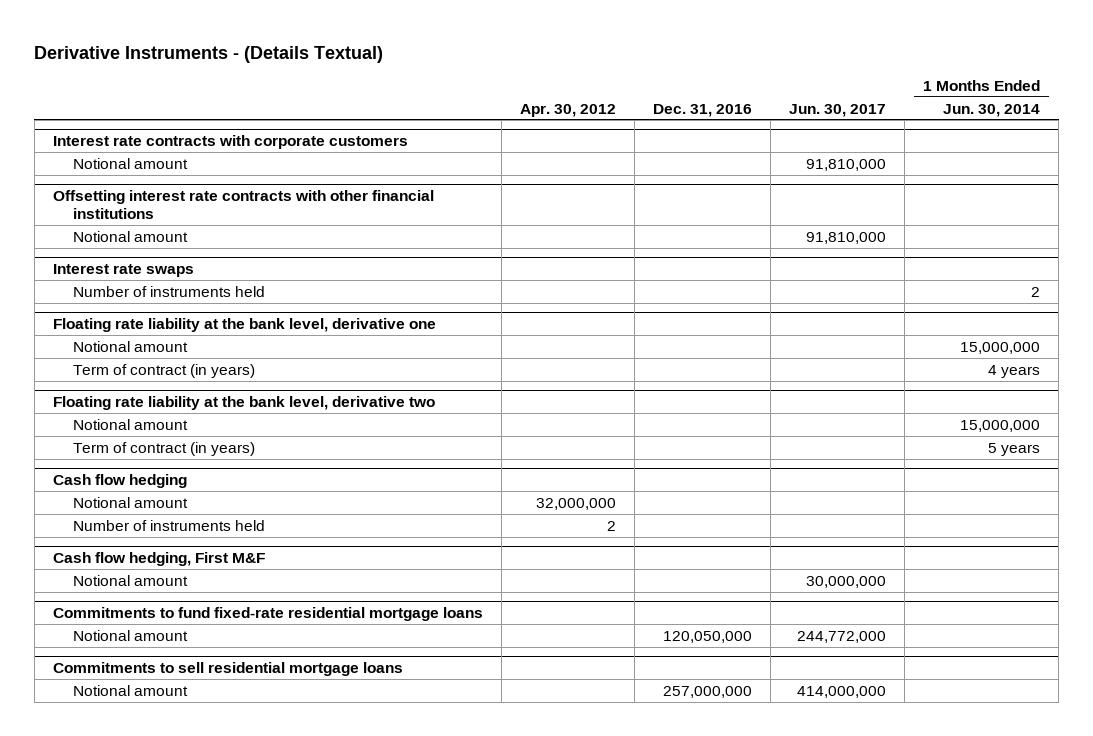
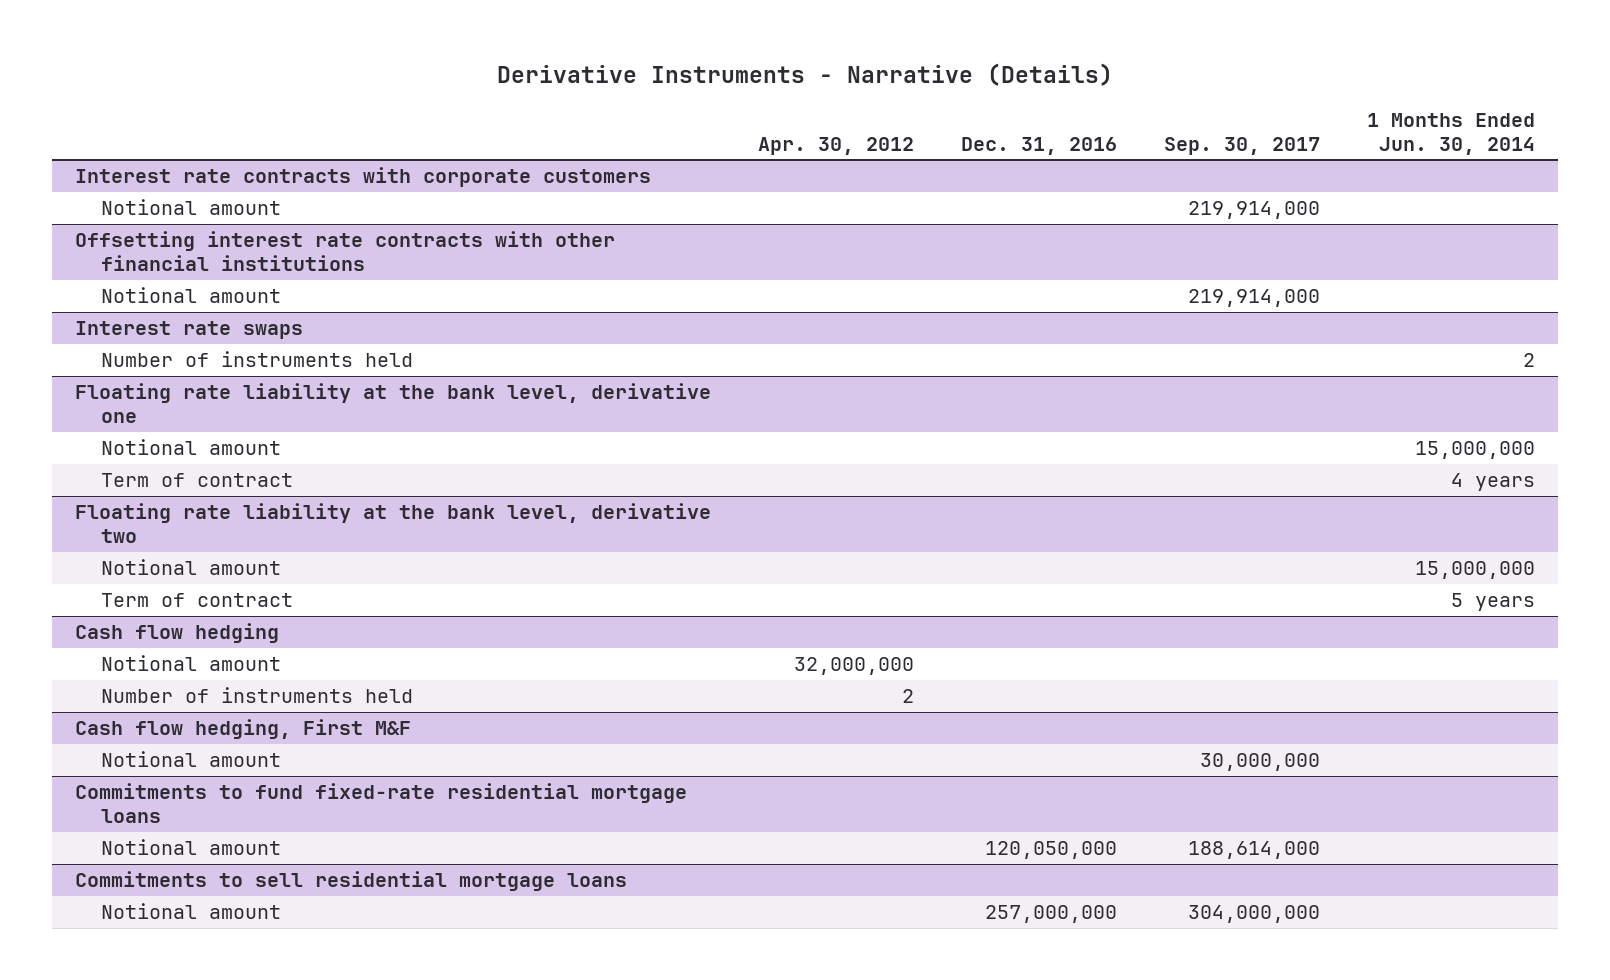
[34,45,384,63] Derivative Instruments - (Details Textual) -> [496,62,1113,86] Derivative Instruments - Narrative (Details)
[789,103,887,117] Jun. 30, 2017 -> none
none -> [1163,136,1320,155] Sep. 30, 2017
[72,363,255,378] Term of contract (in years) -> [100,473,293,488] Term of contract
[72,441,255,456] Term of contract (in years) -> [100,593,293,608] Term of contract

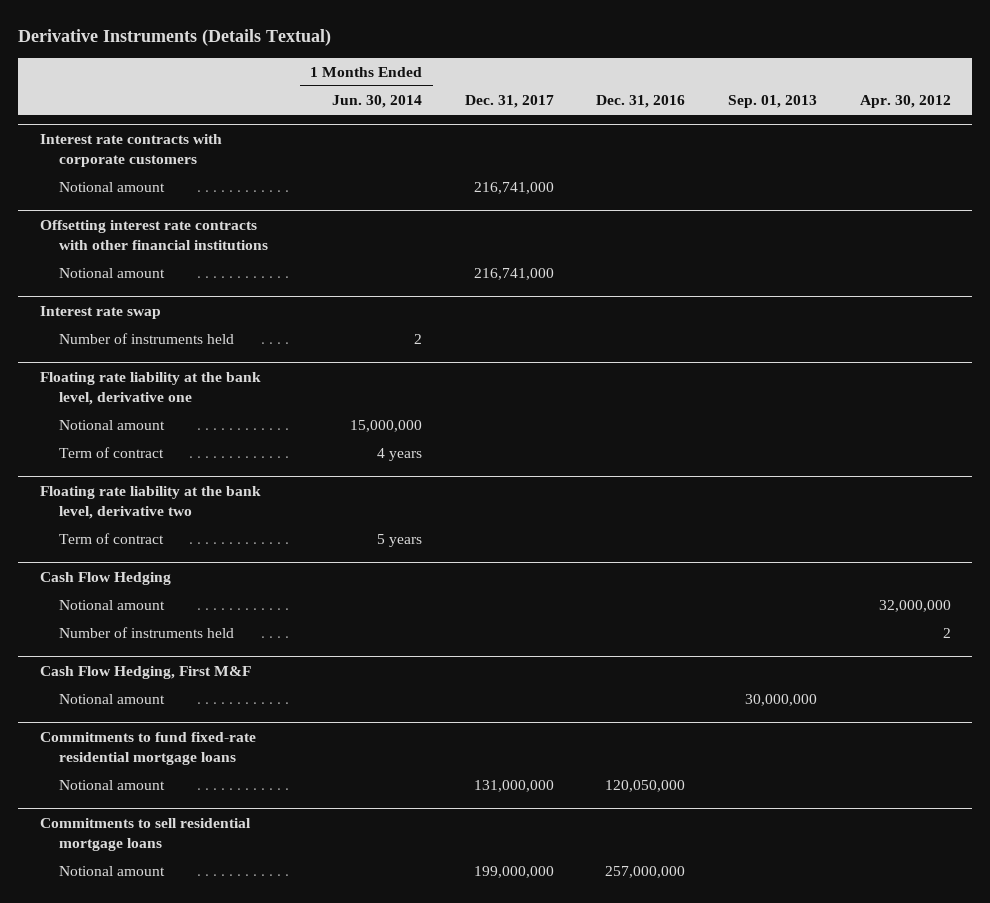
[496,62,1113,86] Derivative Instruments - Narrative (Details) -> [18,29,332,47] Derivative Instruments (Details Textual)
[1163,136,1320,155] Sep. 30, 2017 -> none
none -> [464,95,554,109] Dec. 31, 2017
none -> [728,95,818,109] Sep. 01, 2013
[75,321,304,340] Interest rate swaps -> [39,306,161,320] Interest rate swap
[100,559,281,576] Notional amount -> none
[75,623,280,644] Cash flow hedging -> [39,572,171,586] Cash Flow Hedging
[75,719,412,740] Cash flow hedging, First M&F -> [39,666,251,680] Cash Flow Hedging, First M&F

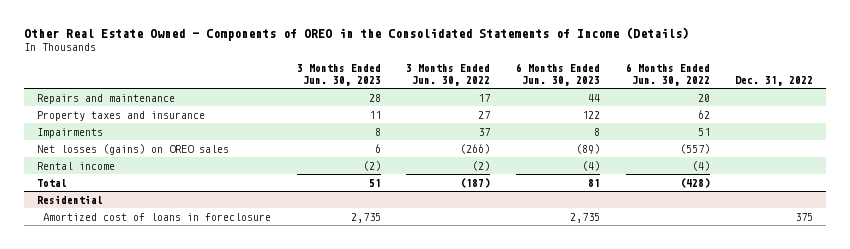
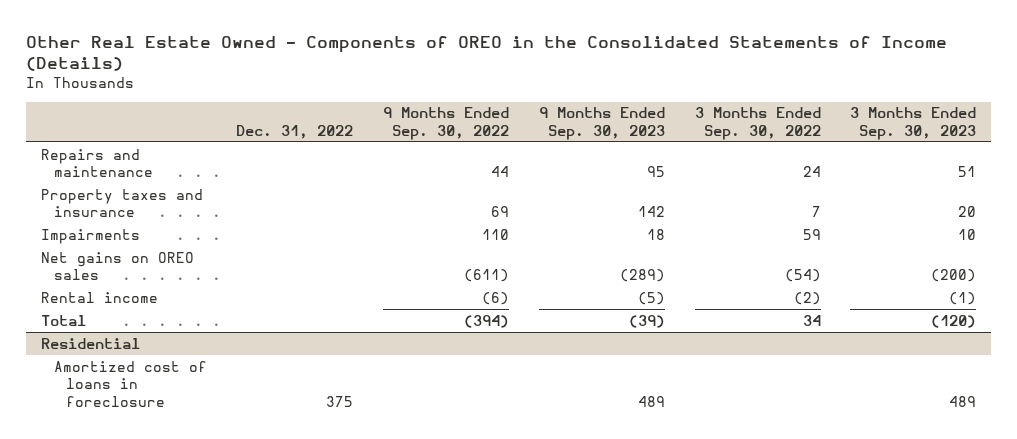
[296,64,381,87] 3 Months Ended Jun. 30, 2023 -> none
[406,64,491,87] 3 Months Ended Jun. 30, 2022 -> none
[516,63,601,87] 6 Months Ended Jun. 30, 2023 -> none
[625,63,710,87] 6 Months Ended Jun. 30, 2022 -> none
none -> [383,107,510,140] 9 Months Ended Sep. 30, 2022
none -> [538,107,665,140] 9 Months Ended Sep. 30, 2023
none -> [694,107,821,140] 3 Months Ended Sep. 30, 2022
none -> [850,107,977,140] 3 Months Ended Sep. 30, 2023
[36,143,229,155] Net losses (gains) on OREO sales -> [40,251,194,281] Net gains on OREO sales

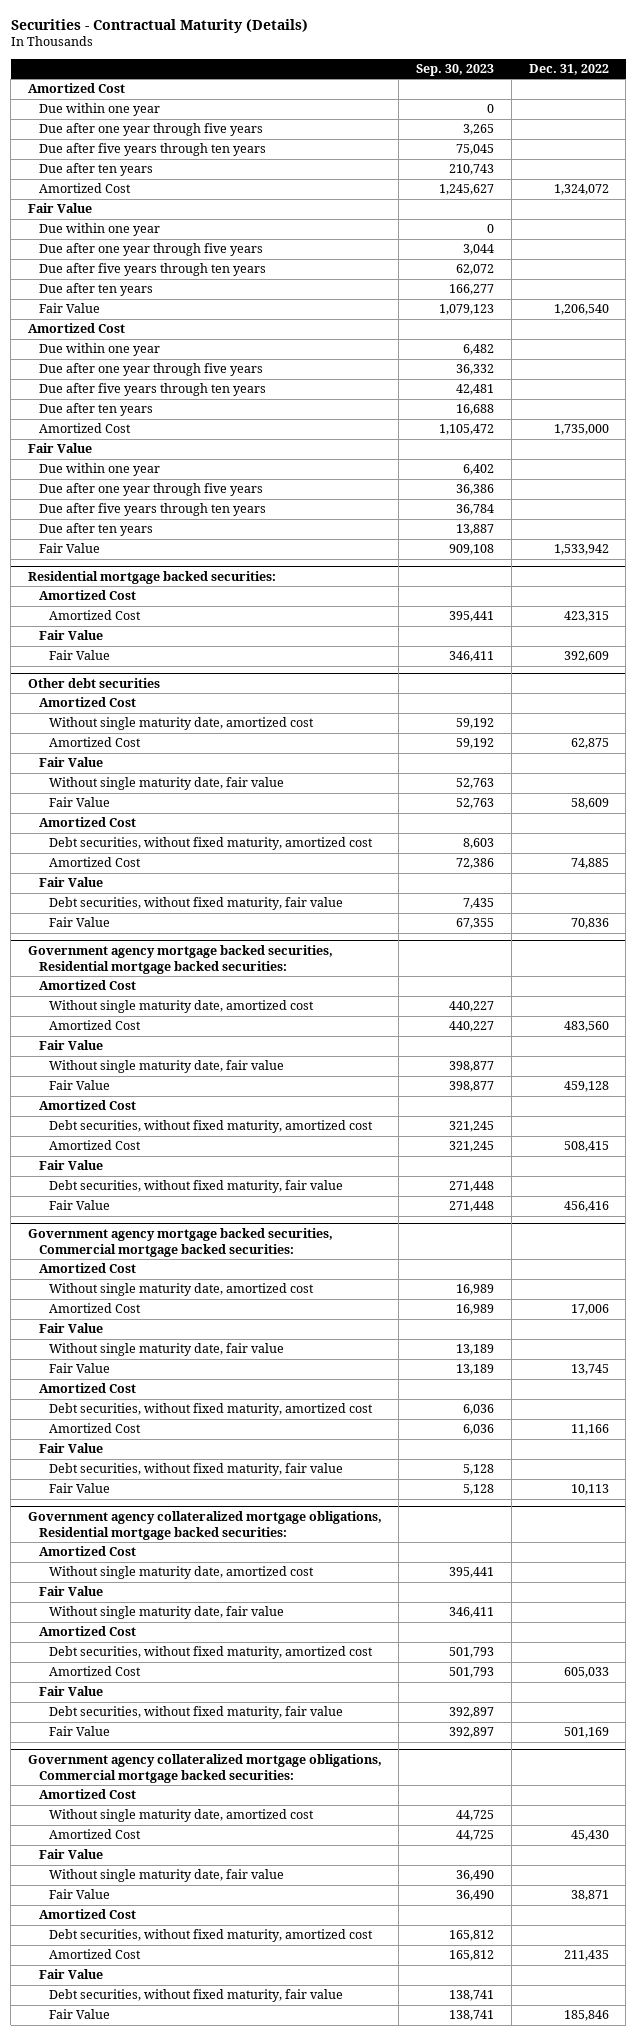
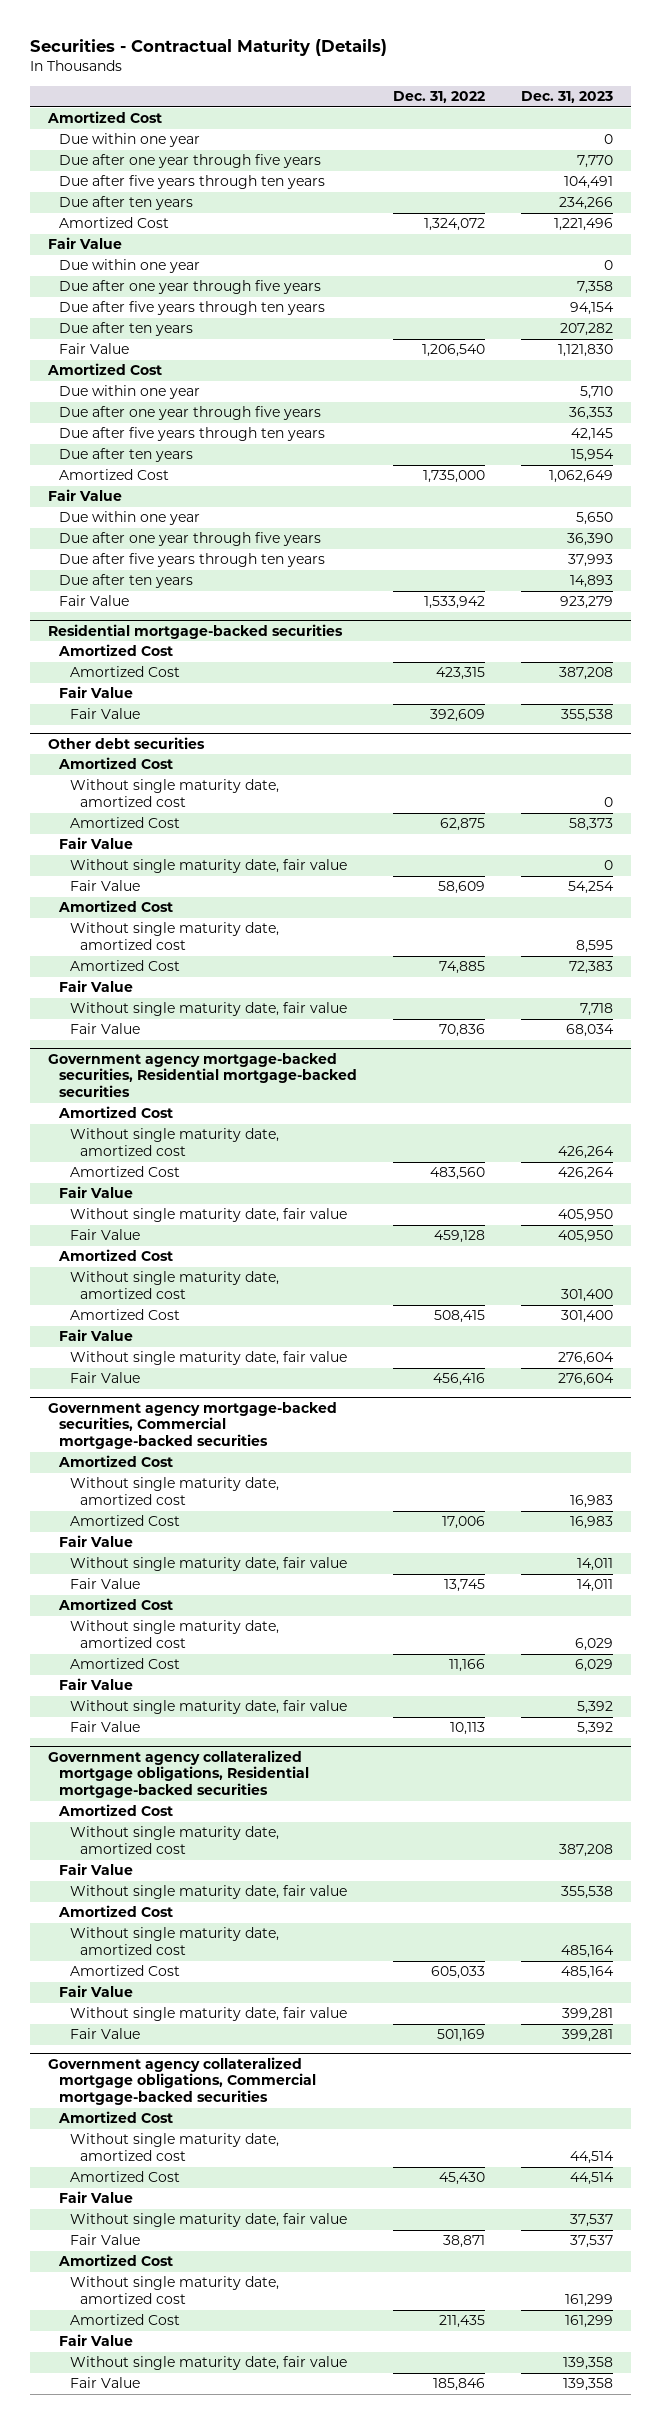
[416,63,495,76] Sep. 30, 2023 -> none
none -> [521,91,614,104] Dec. 31, 2023
[27,571,276,585] Residential mortgage backed securities: -> [48,623,344,639] Residential mortgage-backed securities
[49,837,374,851] Debt securities, without fixed maturity, amortized cost -> [69,922,279,951] Without single maturity date, amortized cost
[49,897,344,911] Debt securities, without fixed maturity, fair value -> [69,1002,347,1017] Without single maturity date, fair value
[27,945,333,974] Government agency mortgage backed securities, Residential mortgage backed securities: -> [48,1052,357,1098] Government agency mortgage-backed securities, Residential mortgage-backed securities
[49,1120,374,1134] Debt securities, without fixed maturity, amortized cost -> [69,1271,279,1300] Without single maturity date, amortized cost
[49,1180,344,1194] Debt securities, without fixed maturity, fair value -> [69,1351,347,1366] Without single maturity date, fair value
[27,1228,333,1257] Government agency mortgage backed securities, Commercial mortgage backed securities: -> [48,1401,338,1450] Government agency mortgage-backed securities, Commercial mortgage-backed securities
[49,1403,374,1417] Debt securities, without fixed maturity, amortized cost -> [69,1620,279,1649] Without single maturity date, amortized cost
[49,1463,344,1477] Debt securities, without fixed maturity, fair value -> [69,1700,347,1715] Without single maturity date, fair value
[27,1511,382,1540] Government agency collateralized mortgage obligations, Residential mortgage backed securities: -> [48,1749,309,1799] Government agency collateralized mortgage obligations, Residential mortgage-backed securities
[49,1646,374,1660] Debt securities, without fixed maturity, amortized cost -> [69,1927,279,1956] Without single maturity date, amortized cost
[49,1706,344,1720] Debt securities, without fixed maturity, fair value -> [69,2007,347,2022] Without single maturity date, fair value
[27,1754,382,1783] Government agency collateralized mortgage obligations, Commercial mortgage backed securities: -> [48,2056,316,2106] Government agency collateralized mortgage obligations, Commercial mortgage-backed securities
[49,1929,374,1943] Debt securities, without fixed maturity, amortized cost -> [69,2276,279,2305] Without single maturity date, amortized cost
[49,1989,344,2003] Debt securities, without fixed maturity, fair value -> [69,2356,347,2371] Without single maturity date, fair value

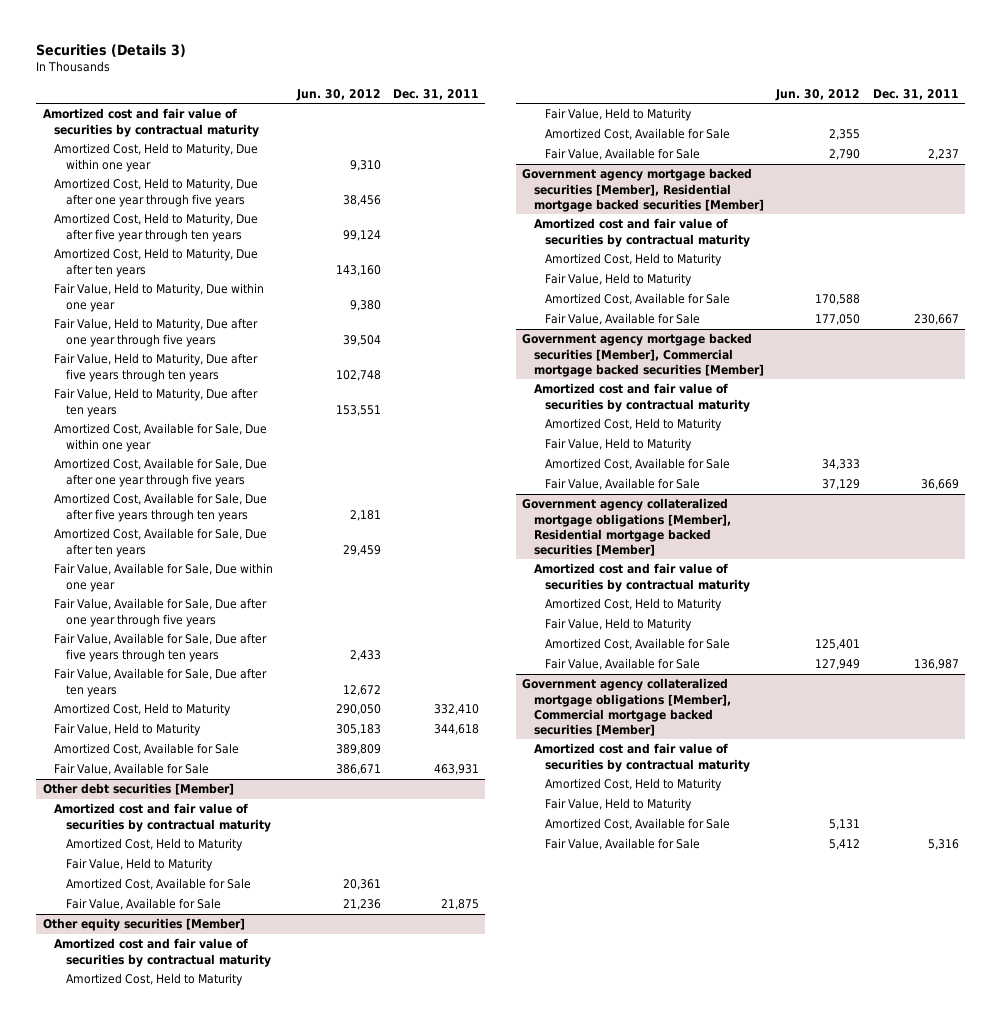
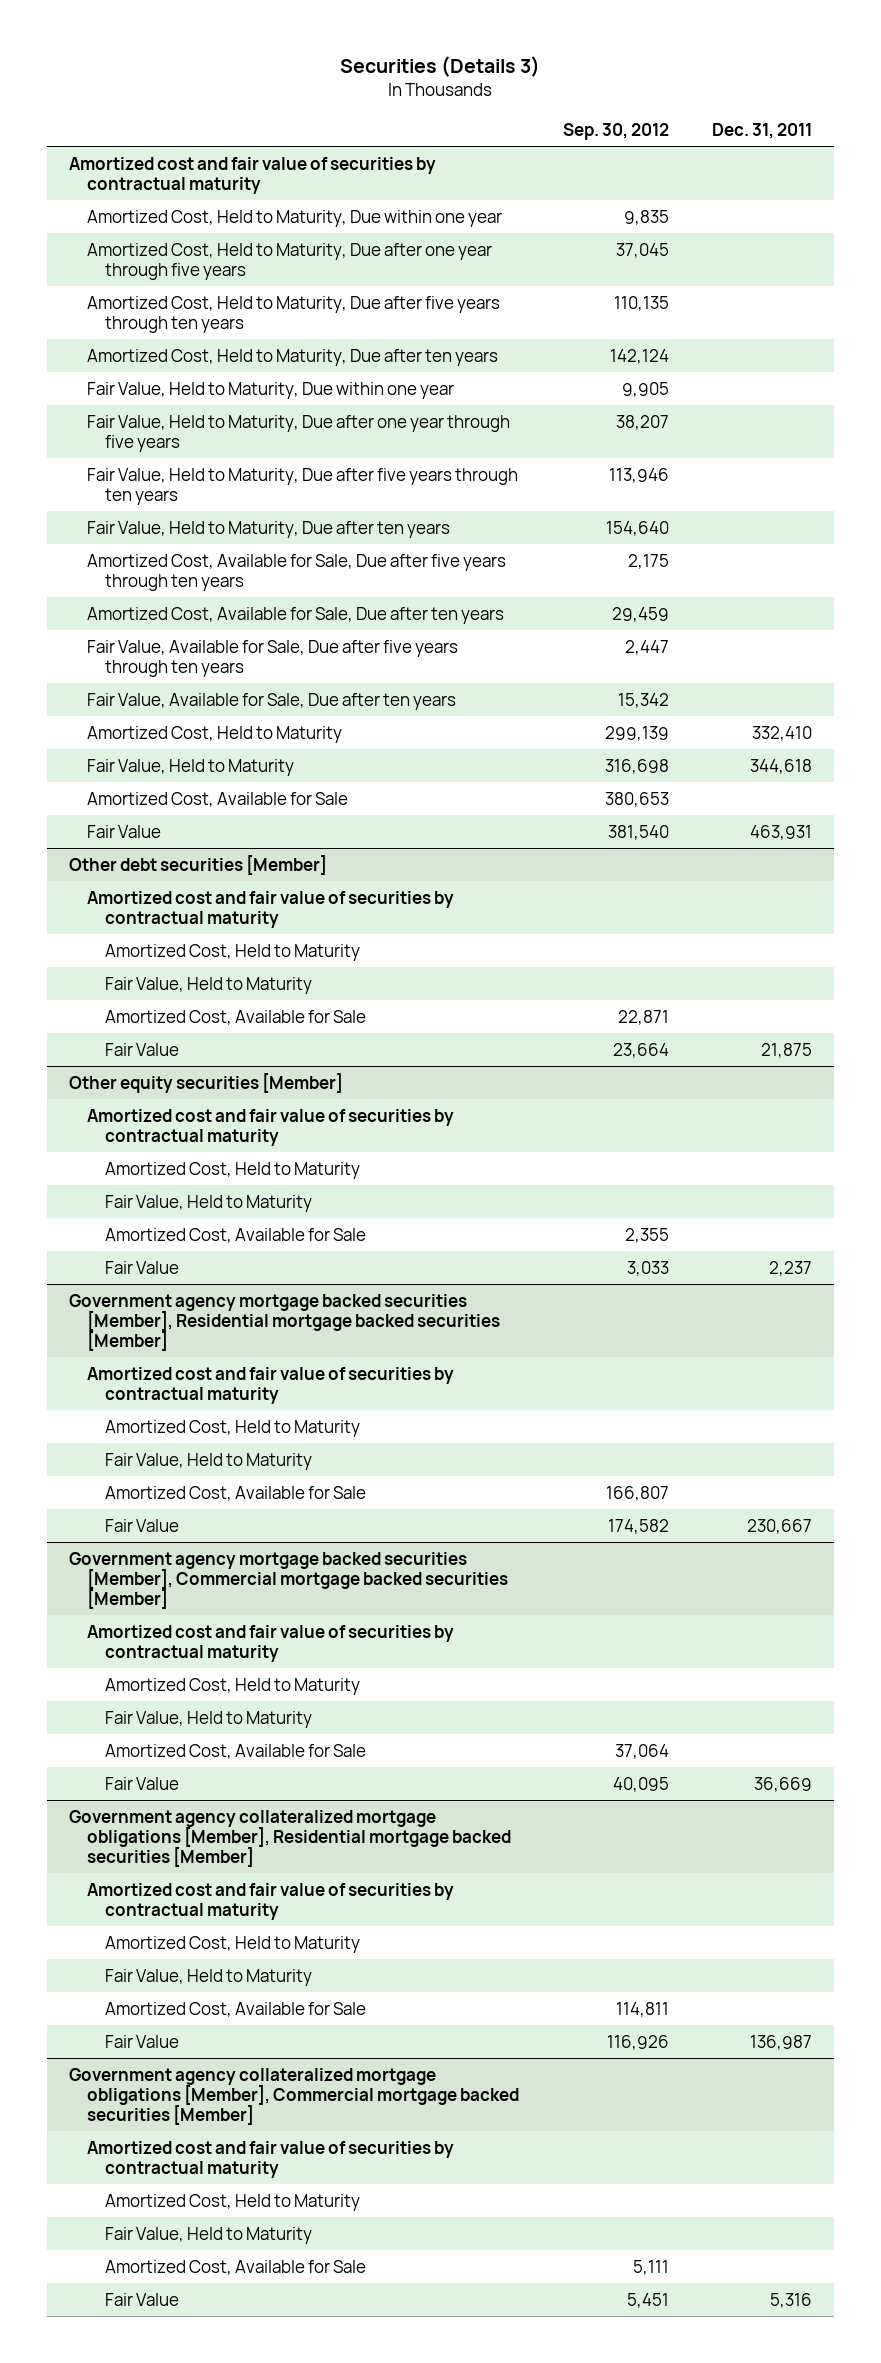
[295,88,381,101] Jun. 30, 2012 -> none
none -> [562,123,669,141] Sep. 30, 2012
[54,213,259,242] Amortized Cost, Held to Maturity, Due after five year through ten years -> [86,295,500,333] Amortized Cost, Held to Maturity, Due after five years through ten years
[54,423,268,452] Amortized Cost, Available for Sale, Due within one year -> none
[54,458,268,487] Amortized Cost, Available for Sale, Due after one year through five years -> none
[54,563,274,592] Fair Value, Available for Sale, Due within one year -> none
[54,598,268,627] Fair Value, Available for Sale, Due after one year through five years -> none
[54,763,210,776] Fair Value, Available for Sale -> [86,824,161,838] Fair Value
[65,898,221,911] Fair Value, Available for Sale -> [104,1042,179,1056] Fair Value
[545,148,701,161] Fair Value, Available for Sale -> [104,1260,179,1274] Fair Value
[545,313,701,326] Fair Value, Available for Sale -> [104,1518,179,1532] Fair Value
[545,478,701,491] Fair Value, Available for Sale -> [104,1776,179,1790] Fair Value
[545,658,701,671] Fair Value, Available for Sale -> [104,2034,179,2048] Fair Value
[545,838,701,851] Fair Value, Available for Sale -> [104,2292,179,2306] Fair Value

